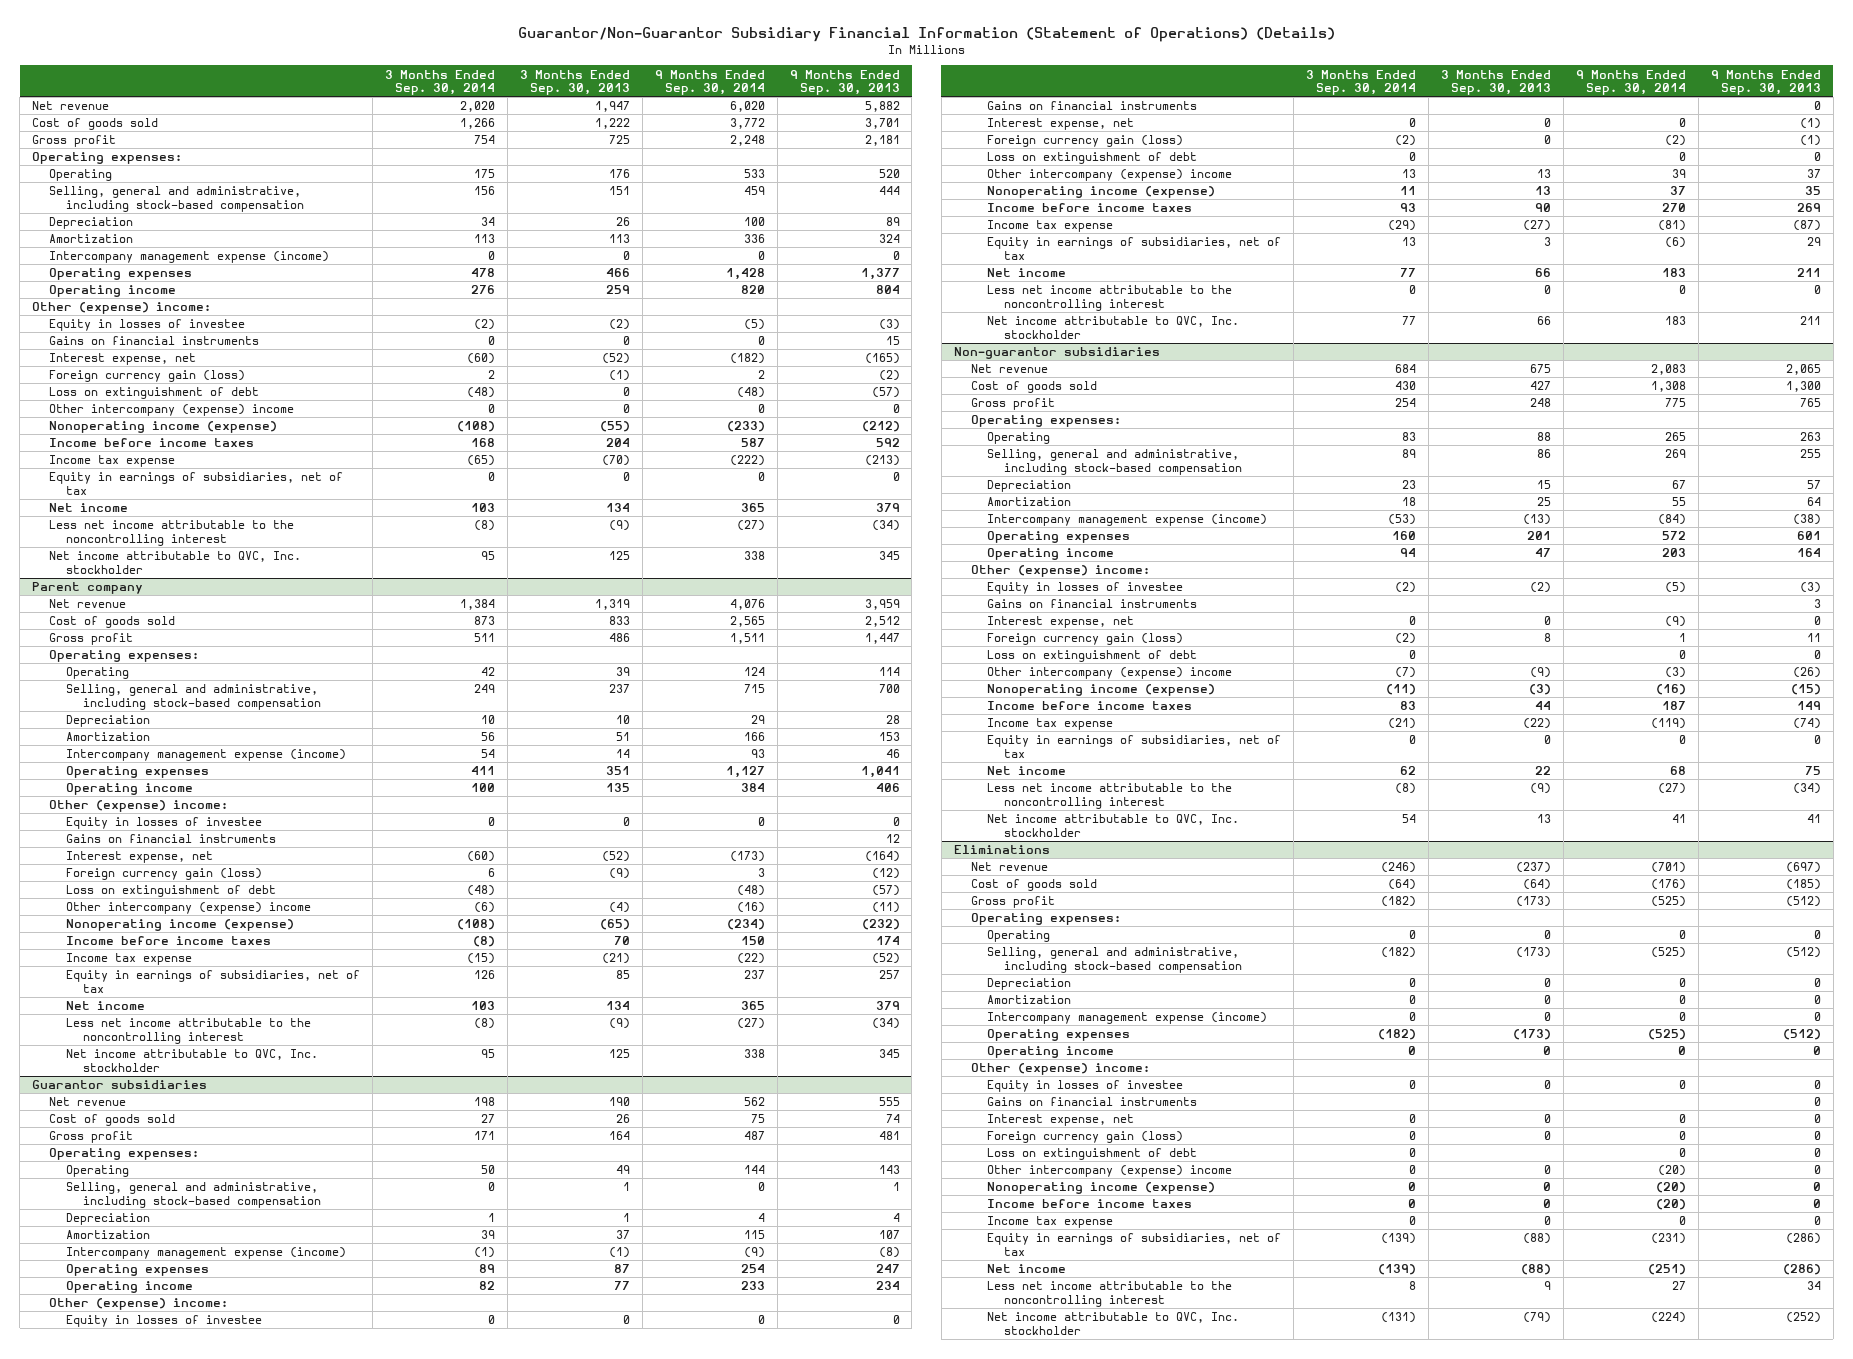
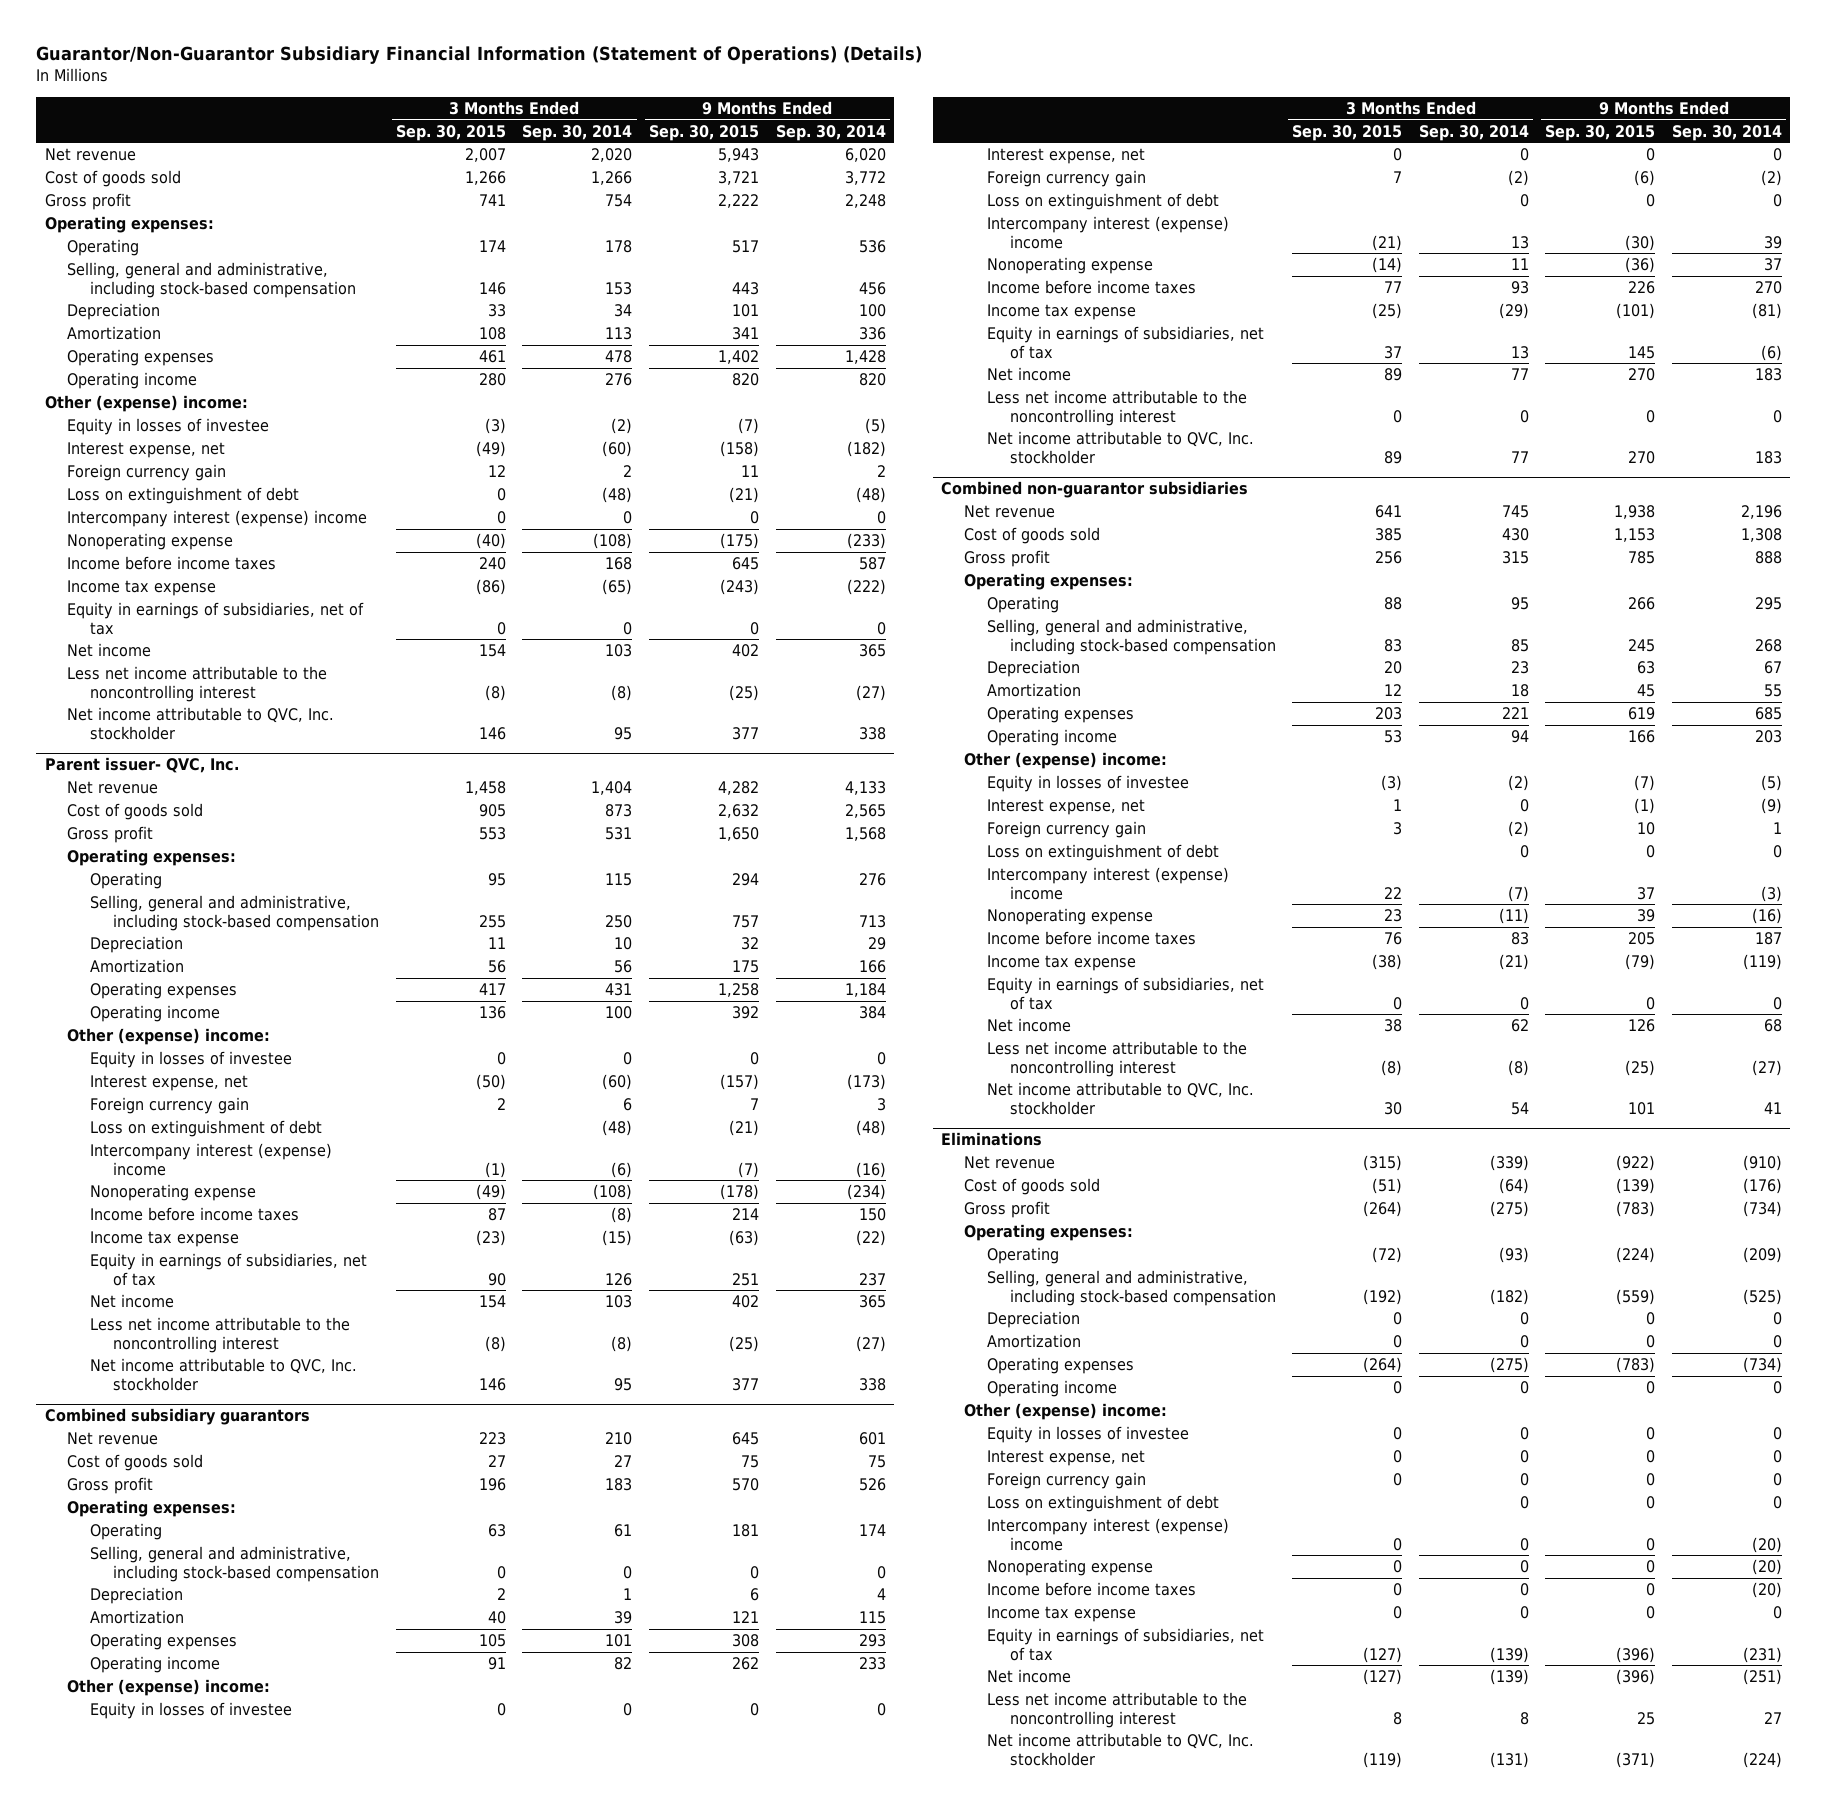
[519,69,630,96] 3 Months Ended Sep. 30, 2013 -> none
[789,69,900,96] 9 Months Ended Sep. 30, 2013 -> none
none -> [395,124,506,141] Sep. 30, 2015
none -> [649,124,760,141] Sep. 30, 2015
[473,169,495,179] 175 -> [605,240,633,254] 178
[743,169,765,179] 533 -> [858,240,886,254] 536
[473,186,495,196] 156 -> [605,281,633,295] 153
[743,186,765,196] 459 -> [858,281,886,295] 456
[49,251,330,264] Intercompany management expense (income) -> none
[49,336,260,346] Gains on financial instruments -> none
[49,370,246,383] Foreign currency gain (loss) -> [67,464,227,482] Foreign currency gain
[49,404,295,417] Other intercompany (expense) income -> [67,510,368,528] Intercompany interest (expense) income
[49,421,278,434] Nonoperating income (expense) -> [67,533,234,551] Nonoperating expense
[32,582,144,595] Parent company -> none
none -> [44,757,239,774] Parent issuer- QVC, Inc.
[459,599,495,611] 1,384 -> [591,781,633,796] 1,404
[729,599,765,611] 4,076 -> [844,781,886,796] 4,133
[473,633,495,643] 511 -> [605,827,633,841] 531
[729,633,765,645] 1,511 -> [844,827,886,842] 1,568
[480,667,495,677] 42 -> [605,873,633,887] 115
[743,667,765,677] 124 -> [858,873,886,887] 276
[473,684,495,694] 249 -> [605,914,633,928] 250
[743,684,765,694] 715 -> [858,914,886,928] 713
[66,749,347,762] Intercompany management expense (income) -> none
[470,766,495,776] 411 -> [605,983,633,997] 431
[725,766,765,779] 1,127 -> [844,983,886,998] 1,184
[66,834,277,844] Gains on financial instruments -> none
[66,868,263,881] Foreign currency gain (loss) -> [90,1097,250,1115] Foreign currency gain
[66,902,312,915] Other intercompany (expense) income -> [90,1143,333,1176] Intercompany interest (expense) income
[66,919,295,932] Nonoperating income (expense) -> [90,1184,257,1202] Nonoperating expense
[32,1080,208,1090] Guarantor subsidiaries -> none
none -> [44,1408,310,1426] Combined subsidiary guarantors
[473,1097,495,1107] 198 -> [605,1432,633,1446] 210
[743,1097,765,1107] 562 -> [858,1432,886,1446] 601
[473,1131,495,1141] 171 -> [605,1478,633,1492] 183
[743,1131,765,1141] 487 -> [858,1478,886,1492] 526
[480,1165,495,1175] 50 -> [614,1524,633,1538] 61
[743,1165,765,1175] 144 -> [858,1524,886,1537] 174
[66,1247,347,1260] Intercompany management expense (income) -> none
[478,1264,495,1274] 89 -> [605,1634,633,1648] 101
[740,1264,765,1274] 254 -> [858,1634,886,1648] 293
[987,101,1198,111] Gains on financial instruments -> none
[987,135,1184,148] Foreign currency gain (loss) -> [986,170,1146,188] Foreign currency gain
[987,169,1233,182] Other intercompany (expense) income -> [986,216,1229,249] Intercompany interest (expense) income
[987,186,1216,199] Nonoperating income (expense) -> [986,257,1153,275] Nonoperating expense
[953,347,1160,360] Non-guarantor subsidiaries -> [940,481,1248,499] Combined non-guarantor subsidiaries
[1395,364,1417,374] 684 -> [1501,505,1529,519] 745
[1651,364,1687,376] 2,083 -> [1741,505,1783,520] 2,196
[1395,398,1417,408] 254 -> [1501,551,1529,565] 315
[1665,398,1687,408] 775 -> [1755,551,1783,565] 888
[1402,432,1417,442] 83 -> [1510,597,1529,611] 95
[1665,432,1687,442] 265 -> [1755,597,1783,611] 295
[1402,449,1417,459] 89 -> [1510,638,1529,652] 85
[1665,449,1687,459] 269 -> [1755,638,1783,652] 268
[987,514,1268,527] Intercompany management expense (income) -> none
[1392,531,1417,541] 160 -> [1501,707,1529,720] 221
[1662,531,1687,541] 572 -> [1755,707,1783,721] 685
[987,599,1198,609] Gains on financial instruments -> none
[987,633,1184,646] Foreign currency gain (loss) -> [986,821,1146,839] Foreign currency gain
[987,667,1233,680] Other intercompany (expense) income -> [986,867,1229,900] Intercompany interest (expense) income
[987,684,1216,697] Nonoperating income (expense) -> [986,908,1153,926] Nonoperating expense
[1381,862,1417,874] (246) -> [1489,1155,1529,1172] (339)
[1651,862,1687,874] (701) -> [1743,1155,1783,1172] (910)
[1381,896,1417,908] (182) -> [1489,1201,1529,1218] (275)
[1651,896,1687,908] (525) -> [1743,1201,1783,1218] (734)
[1409,930,1417,940] 0 -> [1498,1247,1529,1264] (93)
[1679,930,1687,940] 0 -> [1743,1247,1783,1264] (209)
[987,1012,1268,1025] Intercompany management expense (income) -> none
[1378,1029,1417,1041] (182) -> [1489,1357,1529,1374] (275)
[1648,1029,1687,1041] (525) -> [1743,1357,1783,1374] (734)
[987,1097,1198,1107] Gains on financial instruments -> none
[987,1131,1184,1144] Foreign currency gain (loss) -> [986,1472,1146,1490] Foreign currency gain
[987,1165,1233,1178] Other intercompany (expense) income -> [986,1518,1229,1551] Intercompany interest (expense) income
[987,1182,1216,1195] Nonoperating income (expense) -> [986,1559,1153,1577] Nonoperating expense

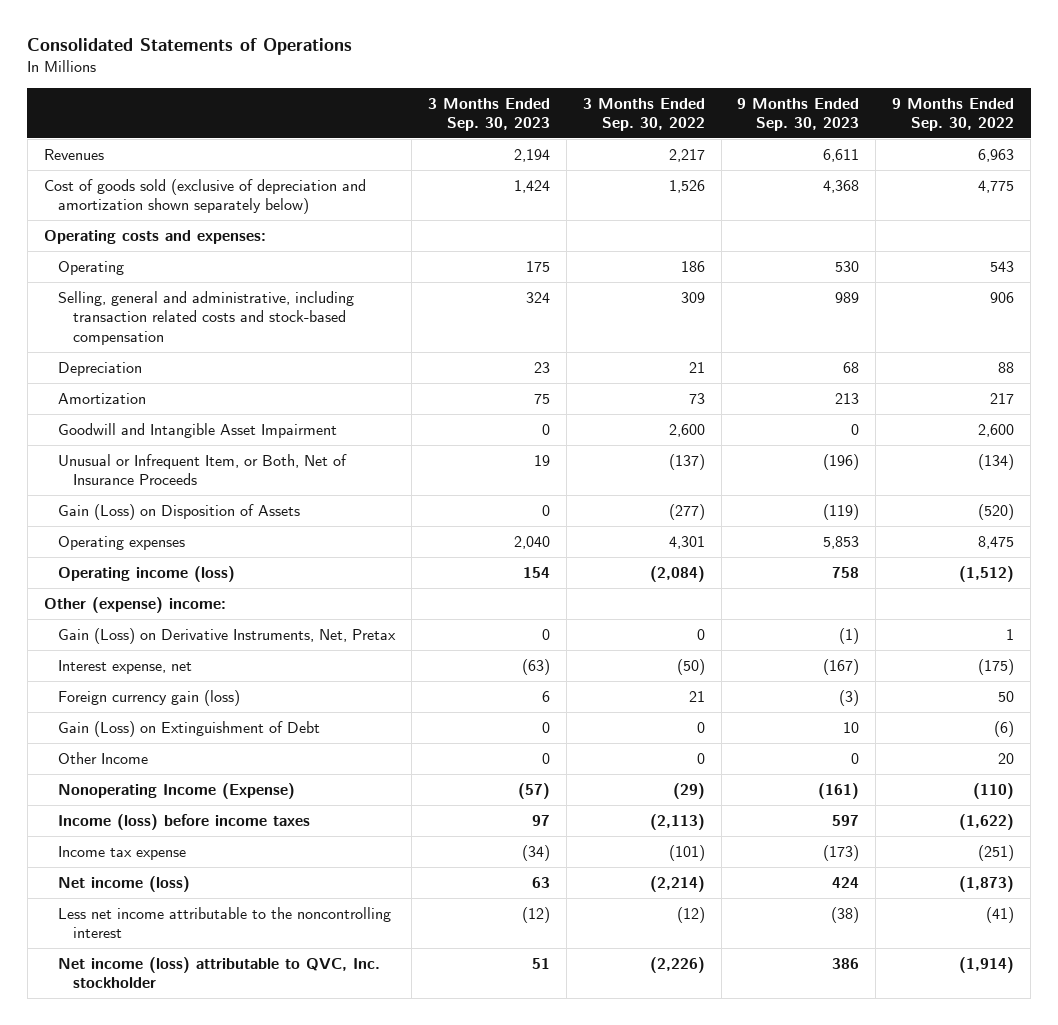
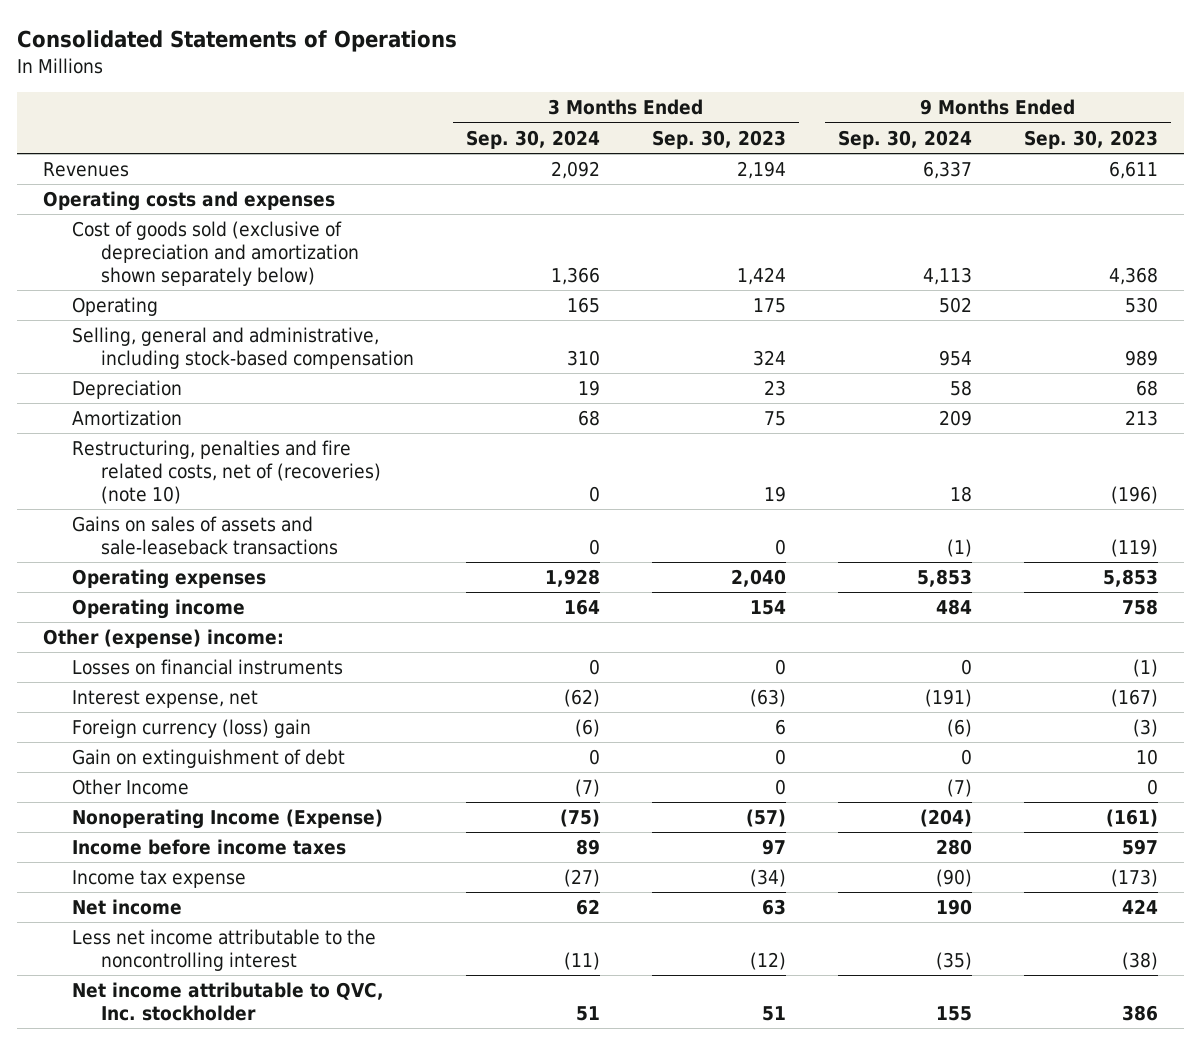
[582,97,705,131] 3 Months Ended Sep. 30, 2022 -> none
[892,97,1015,131] 9 Months Ended Sep. 30, 2022 -> none
none -> [466,129,601,149] Sep. 30, 2024
none -> [838,129,973,149] Sep. 30, 2024
none -> [43,191,336,212] Operating costs and expenses
[43,229,266,244] Operating costs and expenses: -> none
[58,290,355,345] Selling, general and administrative, including transaction related costs and stock-based compensation -> [72,327,415,370] Selling, general and administrative, including stock-based compensation
[58,422,338,438] Goodwill and Intangible Asset Impairment -> none
[58,453,348,486] Unusual or Infrequent Item, or Both, Net of Insurance Proceeds -> [72,440,382,505] Restructuring, penalties and fire related costs, net of (recoveries) (note 10)
[58,503,301,520] Gain (Loss) on Disposition of Assets -> [72,516,339,556] Gains on sales of assets and sale-leaseback transactions
[58,565,236,582] Operating income (loss) -> [72,599,246,620] Operating income
[58,627,397,644] Gain (Loss) on Derivative Instruments, Net, Pretax -> [72,659,344,676] Losses on financial instruments
[58,689,241,706] Foreign currency gain (loss) -> [72,719,312,739] Foreign currency (loss) gain
[58,720,321,737] Gain (Loss) on Extinguishment of Debt -> [72,749,346,769] Gain on extinguishment of debt
[58,813,311,830] Income (loss) before income taxes -> [72,839,347,856] Income before income taxes
[58,875,191,892] Net income (loss) -> [72,899,183,916] Net income
[58,956,381,989] Net income (loss) attributable to QVC, Inc. stockholder -> [72,982,385,1022] Net income attributable to QVC, Inc. stockholder

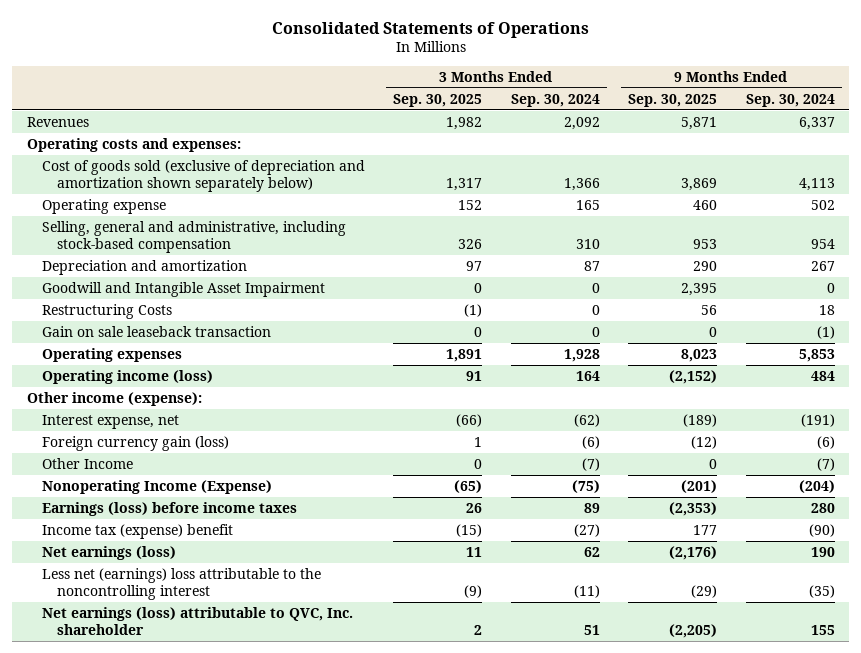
[652,129,787,149] Sep. 30, 2023 -> none
[1024,129,1159,149] Sep. 30, 2023 -> none
none -> [393,93,483,107] Sep. 30, 2025
none -> [628,93,718,107] Sep. 30, 2025
[43,191,336,212] Operating costs and expenses -> [26,137,241,152] Operating costs and expenses:
[72,297,159,317] Operating -> [41,198,166,214] Operating expense
[72,380,183,400] Depreciation -> none
[72,410,183,427] Amortization -> none
[72,440,382,505] Restructuring, penalties and fire related costs, net of (recoveries) (note 10) -> none
none -> [41,259,247,275] Depreciation and amortization
none -> [41,281,325,297] Goodwill and Intangible Asset Impairment
none -> [41,303,172,319] Restructuring Costs
[72,516,339,556] Gains on sales of assets and sale-leaseback transactions -> [41,325,271,337] Gain on sale leaseback transaction
[72,659,344,676] Losses on financial instruments -> none
[72,599,246,620] Operating income -> [41,369,213,384] Operating income (loss)
[43,629,285,649] Other (expense) income: -> [26,391,202,406] Other income (expense):
[72,749,346,769] Gain on extinguishment of debt -> none
[72,719,312,739] Foreign currency (loss) gain -> [41,435,229,451] Foreign currency gain (loss)
[72,839,347,856] Income before income taxes -> [41,501,297,516] Earnings (loss) before income taxes
[72,870,247,889] Income tax expense -> [41,523,233,539] Income tax (expense) benefit
[72,899,183,916] Net income -> [41,545,176,560] Net earnings (loss)
[72,929,377,972] Less net income attributable to the noncontrolling interest -> [41,567,321,601] Less net (earnings) loss attributable to the noncontrolling interest
[72,982,385,1022] Net income attributable to QVC, Inc. stockholder -> [41,606,353,636] Net earnings (loss) attributable to QVC, Inc. shareholder

